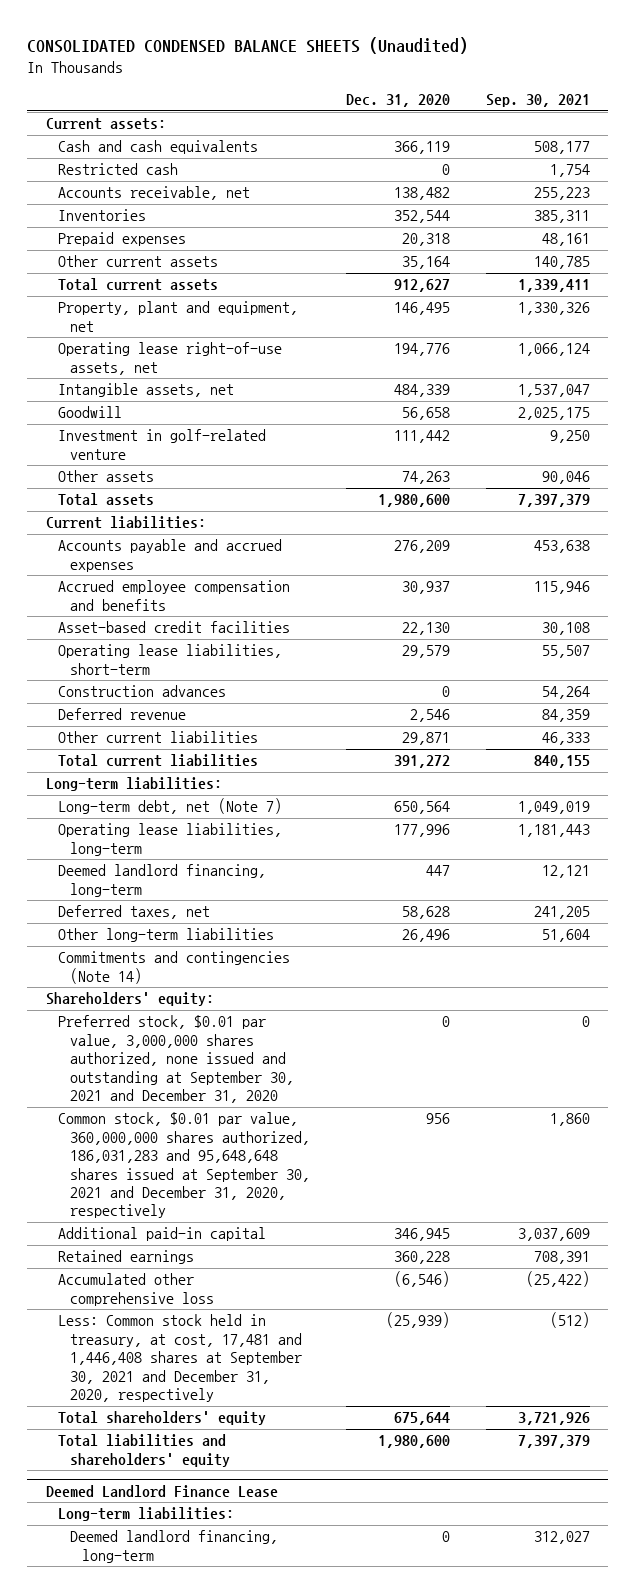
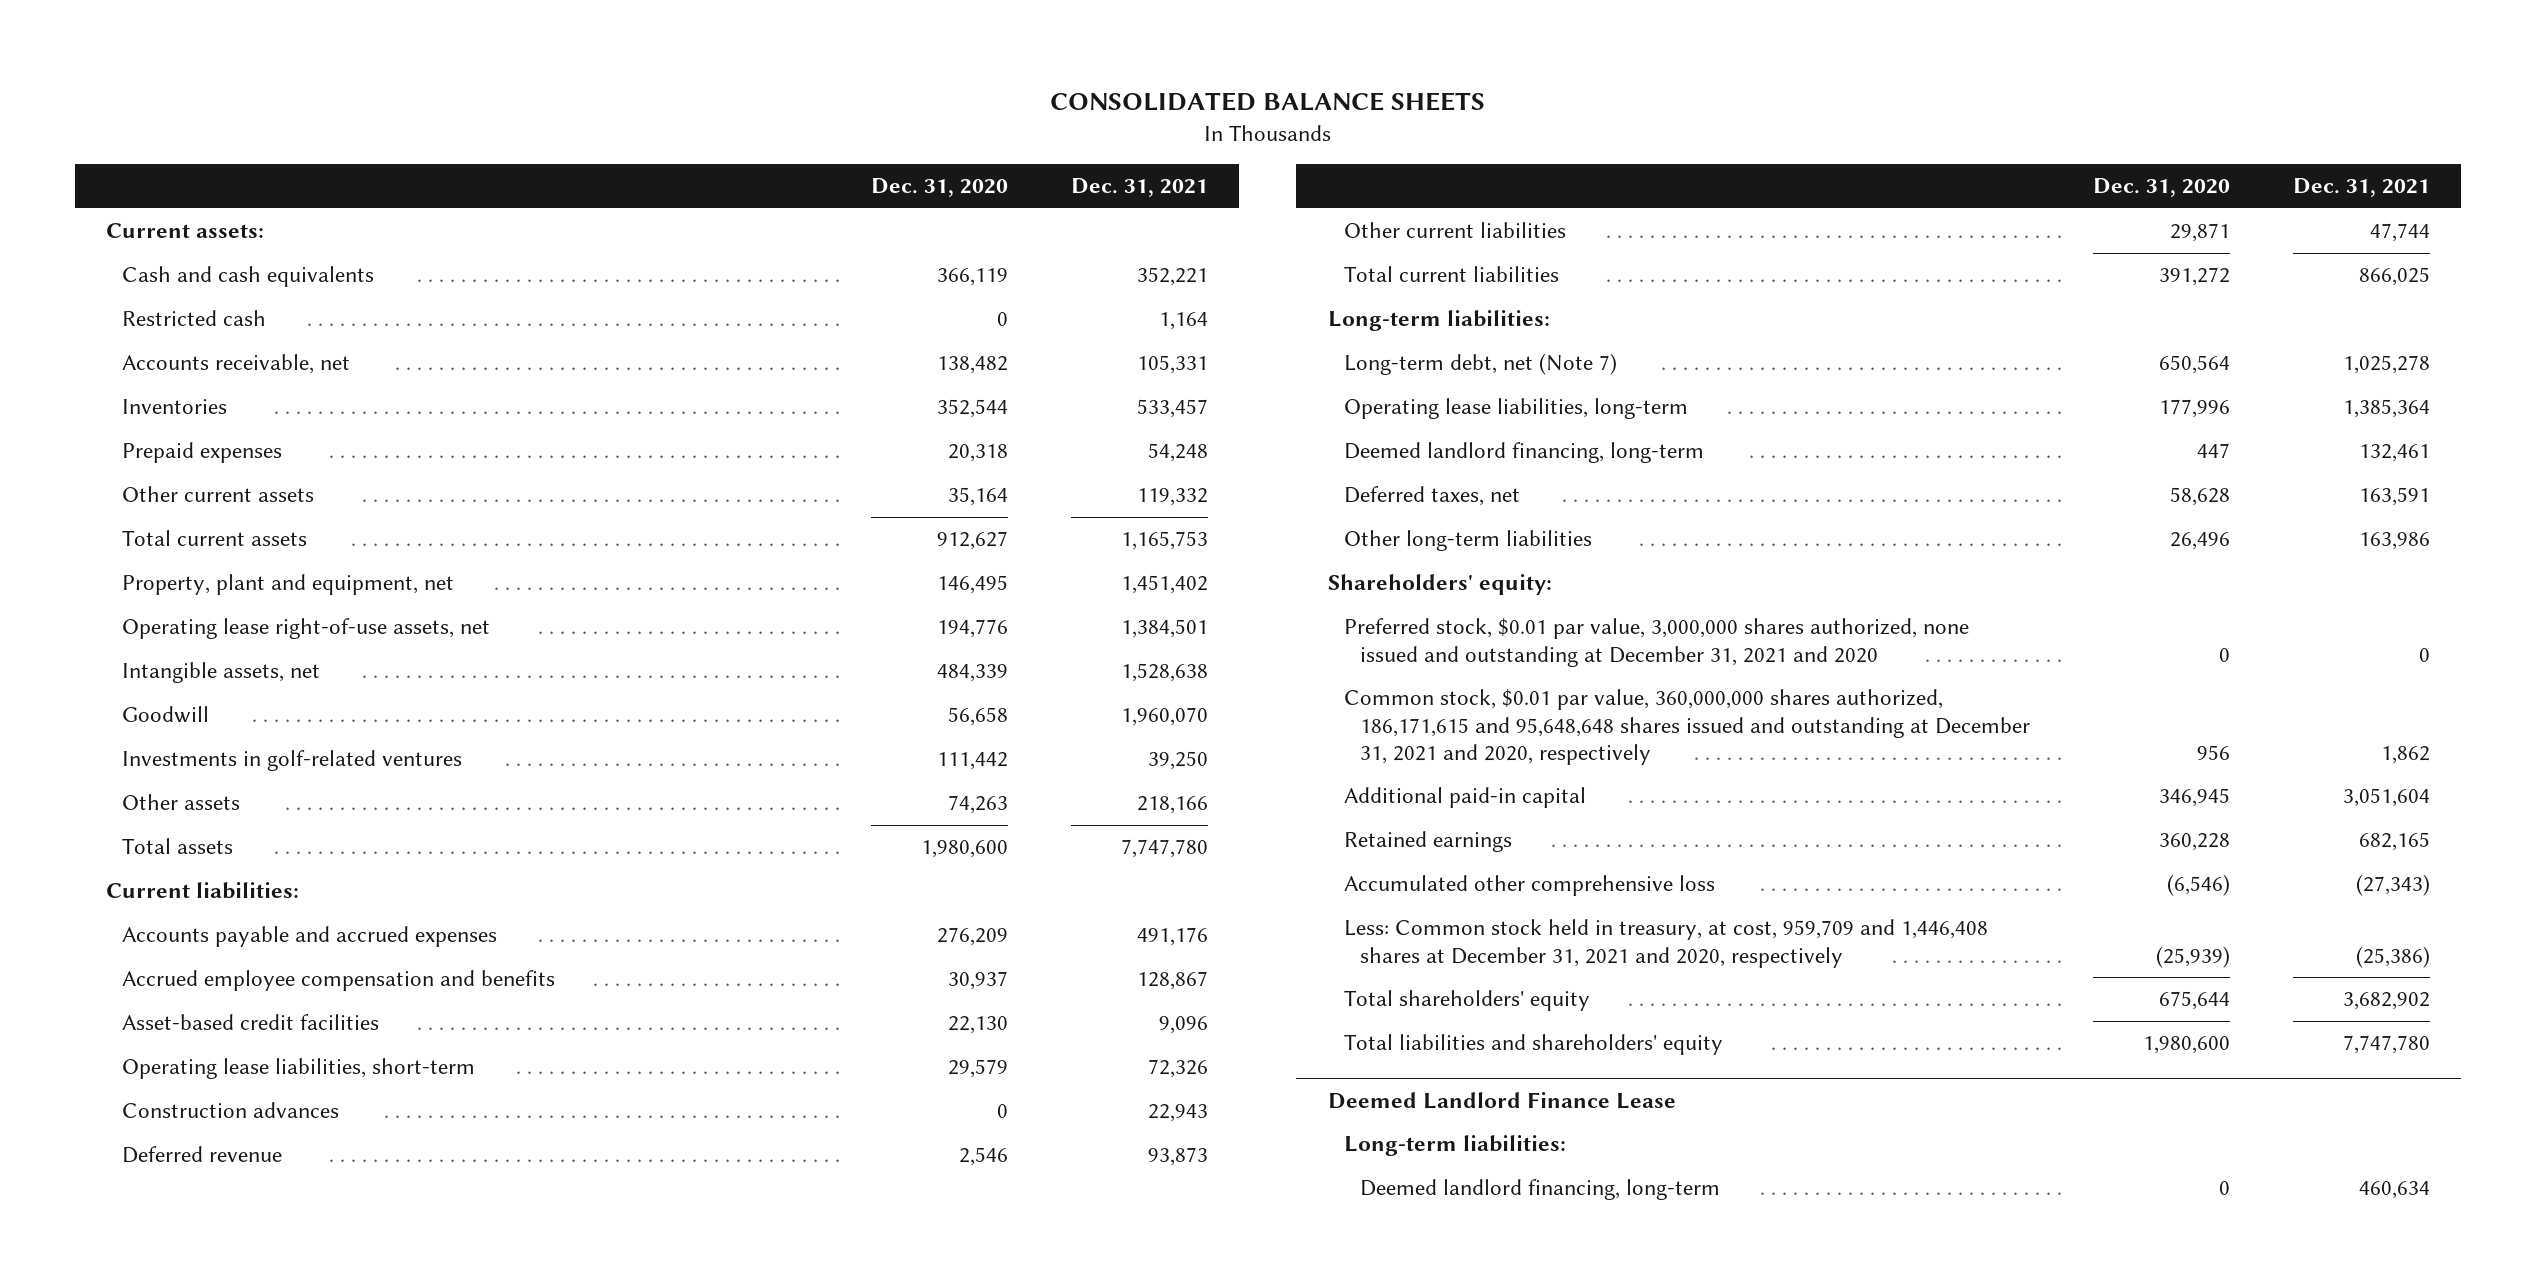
[27,37,469,55] CONSOLIDATED CONDENSED BALANCE SHEETS (Unaudited) -> [1049,92,1485,112] CONSOLIDATED BALANCE SHEETS
[486,94,591,108] Sep. 30, 2021 -> none
none -> [1071,178,1209,198] Dec. 31, 2021
[57,429,266,460] Investment in golf-related venture -> [122,750,463,772] Investments in golf-related ventures
[57,951,290,984] Commitments and contingencies (Note 14) -> none
[57,1015,294,1104] Preferred stock, $0.01 par value, 3,000,000 shares authorized, none issued and outstanding at September 30, 2021 and December 31, 2020 -> [1343,618,1969,667] Preferred stock, $0.01 par value, 3,000,000 shares authorized, none issued and outstanding at December 31, 2021 and 2020
[57,1112,310,1219] Common stock, $0.01 par value, 360,000,000 shares authorized, 186,031,283 and 95,648,648 shares issued at September 30, 2021 and December 31, 2020, respectively -> [1343,689,2031,765] Common stock, $0.01 par value, 360,000,000 shares authorized, 186,171,615 and 95,648,648 shares issued and outstanding at December 31, 2021 and 2020, respectively
[57,1314,302,1403] Less: Common stock held in treasury, at cost, 17,481 and 1,446,408 shares at September 30, 2021 and December 31, 2020, respectively -> [1343,919,1988,968] Less: Common stock held in treasury, at cost, 959,709 and 1,446,408 shares at December 31, 2021 and 2020, respectively

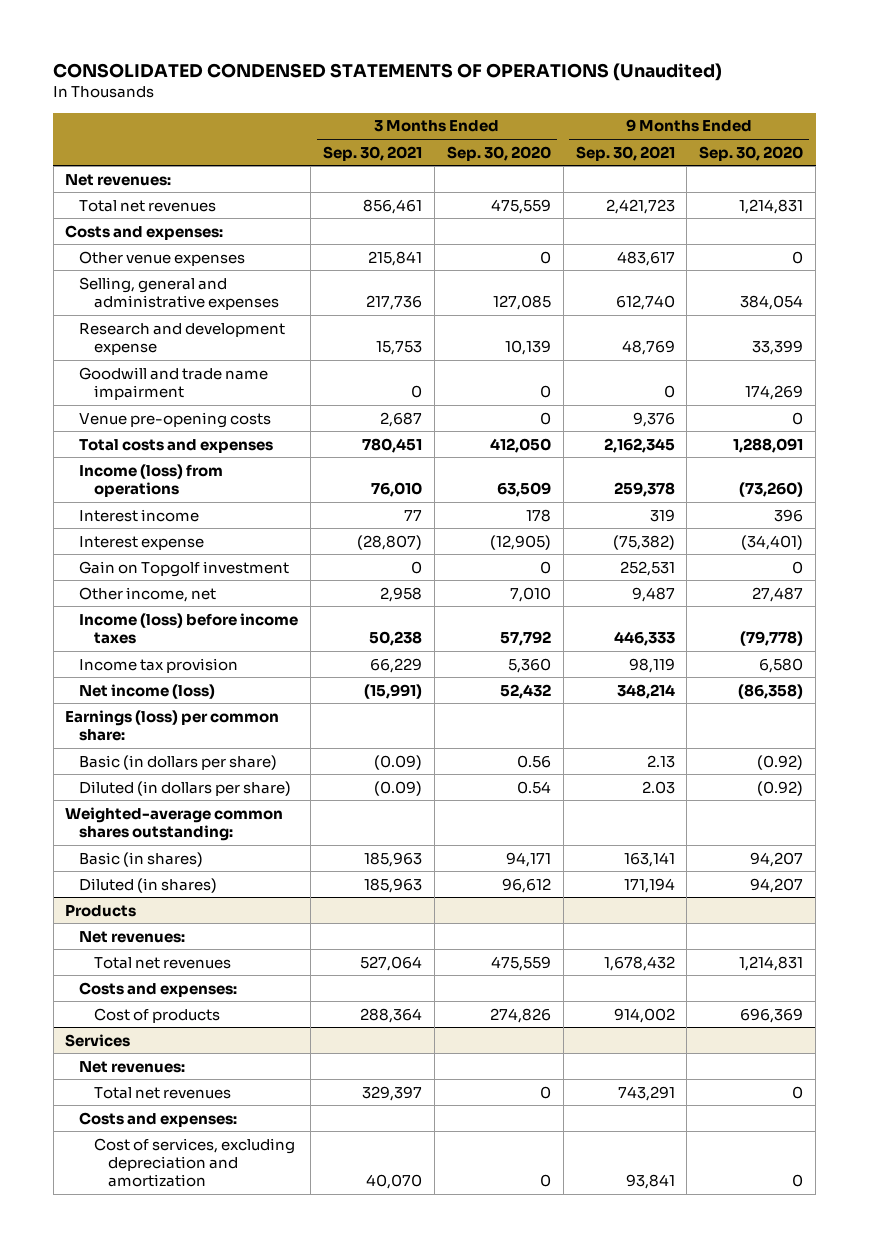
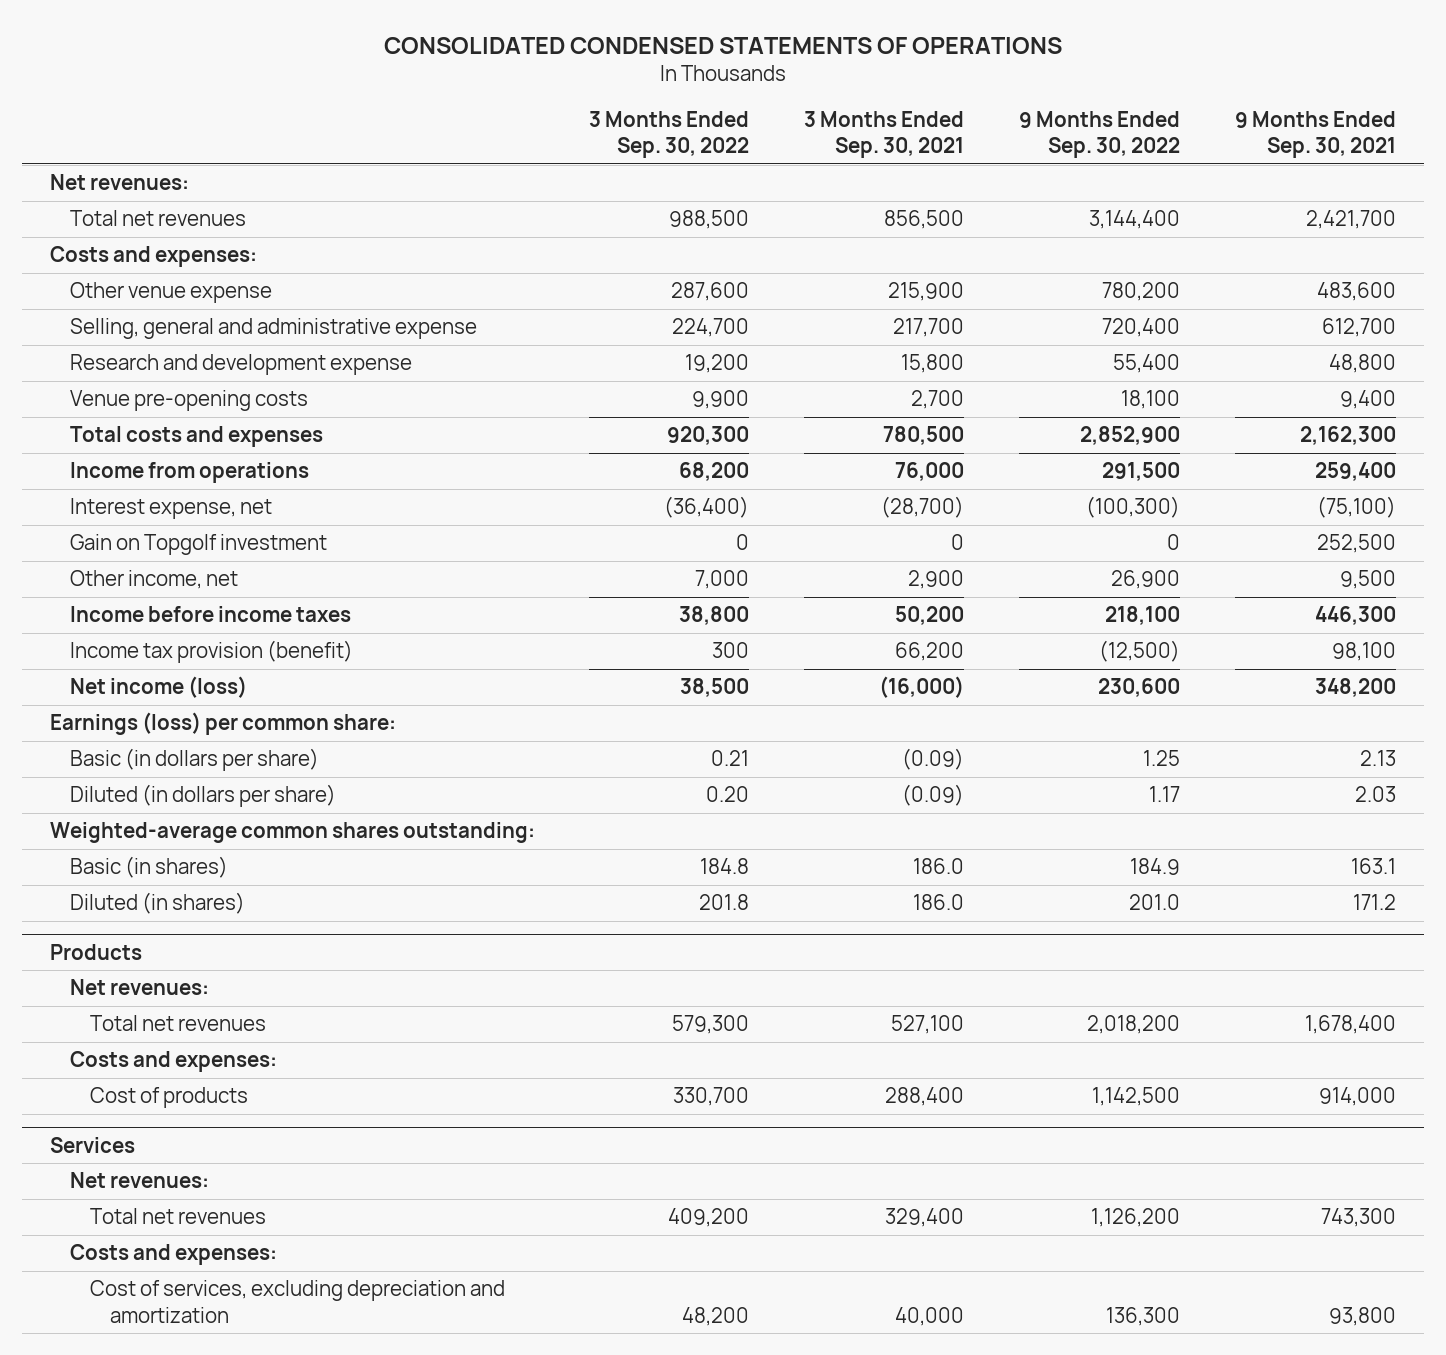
[53,62,723,81] CONSOLIDATED CONDENSED STATEMENTS OF OPERATIONS (Unaudited) -> [383,36,1062,54] CONSOLIDATED CONDENSED STATEMENTS OF OPERATIONS
[446,145,551,161] Sep. 30, 2020 -> none
[699,145,804,161] Sep. 30, 2020 -> none
none -> [589,111,750,159] 3 Months Ended Sep. 30, 2022
none -> [1019,111,1181,159] 9 Months Ended Sep. 30, 2022
[363,198,423,214] 856,461 -> [884,210,965,230] 856,500
[605,198,675,214] 2,421,723 -> [1306,210,1397,230] 2,421,700
[79,366,269,401] Goodwill and trade name impairment -> none
[79,508,200,522] Interest income -> none
[79,250,246,266] Other venue expenses -> [69,282,272,304] Other venue expense
[368,250,423,266] 215,841 -> [888,282,965,302] 215,900
[616,250,675,266] 483,617 -> [1317,282,1397,302] 483,600
[79,276,279,311] Selling, general and administrative expenses -> [69,318,477,340] Selling, general and administrative expense
[366,295,423,311] 217,736 -> [893,318,965,338] 217,700
[615,295,675,311] 612,740 -> [1322,318,1397,338] 612,700
[376,341,423,356] 15,753 -> [901,354,965,374] 15,800
[621,340,675,356] 48,769 -> [1329,354,1397,374] 48,800
[380,411,423,427] 2,687 -> [911,390,965,410] 2,700
[632,411,675,427] 9,376 -> [1340,390,1397,410] 9,400
[362,437,423,453] 780,451 -> [883,426,965,446] 780,500
[603,437,675,453] 2,162,345 -> [1300,426,1397,446] 2,162,300
[79,463,224,498] Income (loss) from operations -> [69,462,309,484] Income from operations
[371,482,423,498] 76,010 -> [895,462,965,482] 76,000
[613,482,675,498] 259,378 -> [1315,462,1397,482] 259,400
[79,535,205,550] Interest expense -> [69,498,272,520] Interest expense, net
[357,534,423,550] (28,807) -> [881,496,965,519] (28,700)
[612,534,675,550] (75,382) -> [1317,496,1397,519] (75,100)
[619,560,675,576] 252,531 -> [1317,534,1397,554] 252,500
[380,586,423,602] 2,958 -> [908,570,965,590] 2,900
[631,586,675,602] 9,487 -> [1340,570,1397,590] 9,500
[79,612,299,645] Income (loss) before income taxes -> [69,606,351,623] Income before income taxes
[369,631,423,647] 50,238 -> [895,606,965,626] 50,200
[613,631,675,647] 446,333 -> [1315,606,1397,626] 446,300
[79,657,239,673] Income tax provision -> [69,640,353,664] Income tax provision (benefit)
[370,657,423,673] 66,229 -> [895,642,965,662] 66,200
[628,657,675,673] 98,119 -> [1332,642,1397,662] 98,100
[364,683,423,699] (15,991) -> [879,676,965,699] (16,000)
[616,683,675,699] 348,214 -> [1315,678,1397,698] 348,200
[364,851,423,867] 185,963 -> [913,858,965,875] 186.0
[623,851,675,867] 163,141 -> [1351,858,1397,875] 163.1
[364,877,423,893] 185,963 -> [913,894,965,911] 186.0
[623,877,675,893] 171,194 -> [1353,894,1397,911] 171.2
[360,955,423,971] 527,064 -> [891,1015,965,1035] 527,100
[603,955,675,971] 1,678,432 -> [1305,1015,1397,1035] 1,678,400
[360,1007,423,1023] 288,364 -> [885,1087,965,1107] 288,400
[613,1007,675,1023] 914,002 -> [1319,1087,1397,1107] 914,000
[362,1085,423,1101] 329,397 -> [885,1208,965,1228] 329,400
[617,1085,675,1101] 743,291 -> [1321,1208,1397,1228] 743,300
[366,1174,423,1190] 40,070 -> [895,1306,965,1326] 40,000
[625,1174,675,1190] 93,841 -> [1329,1306,1397,1326] 93,800

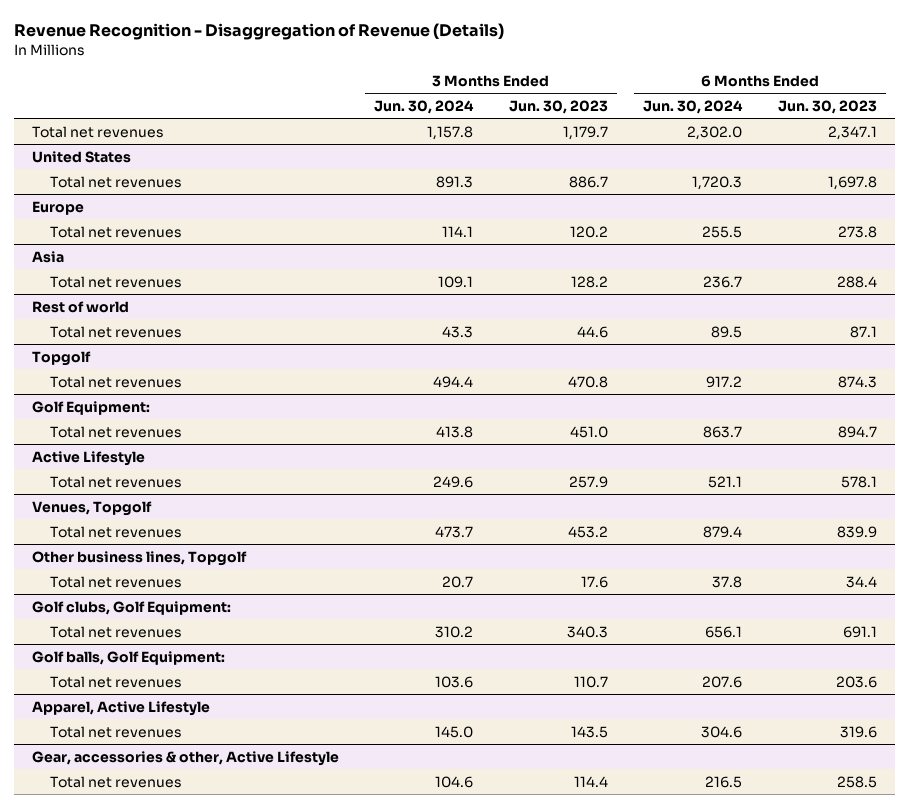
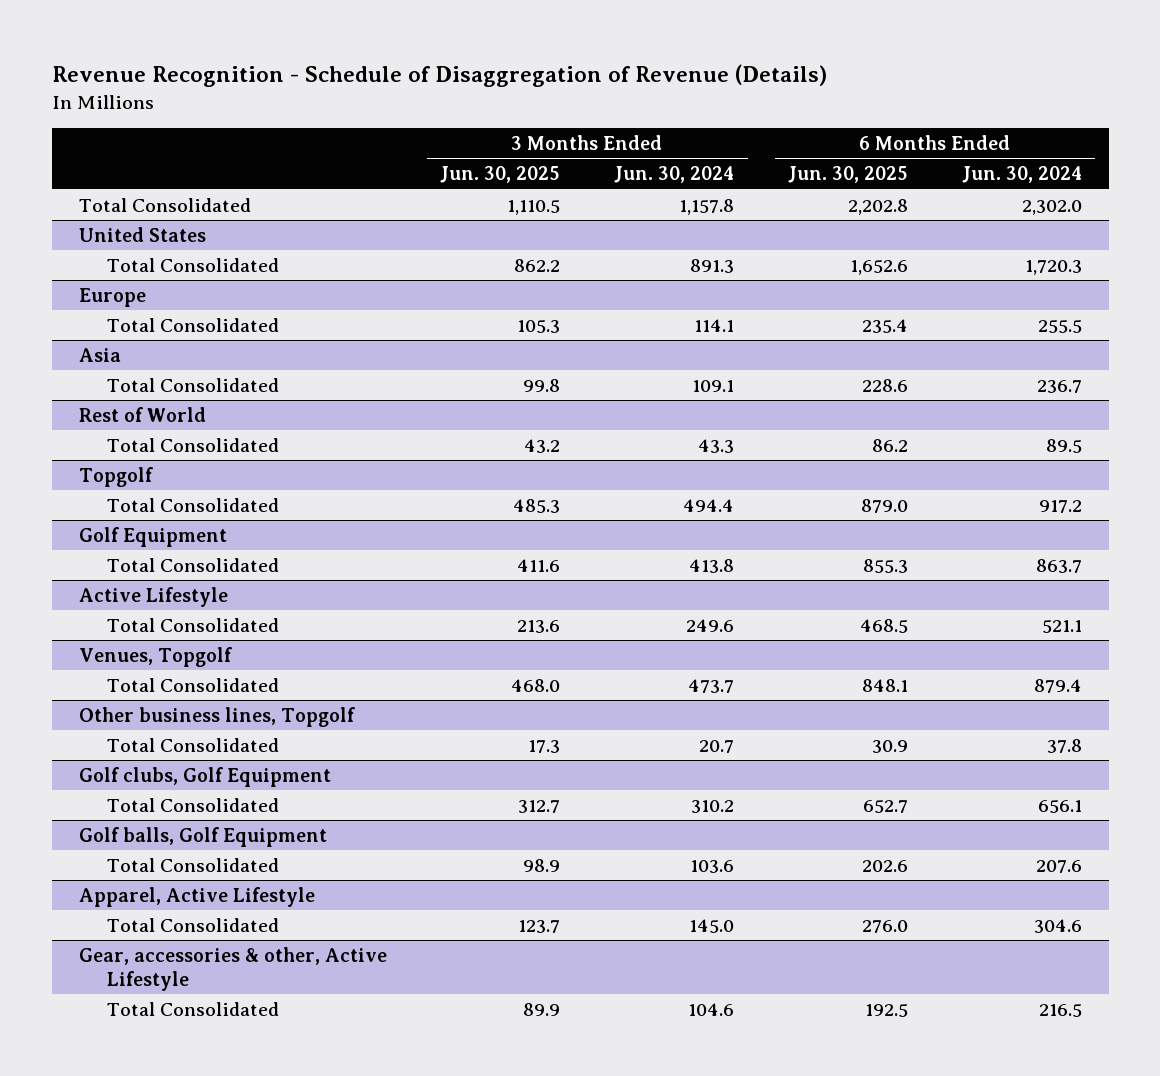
[13,22,504,40] Revenue Recognition - Disaggregation of Revenue (Details) -> [51,64,827,88] Revenue Recognition - Schedule of Disaggregation of Revenue (Details)
[508,100,608,115] Jun. 30, 2023 -> none
[778,100,878,115] Jun. 30, 2023 -> none
none -> [440,166,561,184] Jun. 30, 2025
none -> [788,166,909,184] Jun. 30, 2025
[31,125,164,138] Total net revenues -> [78,197,251,212] Total Consolidated
[49,175,182,188] Total net revenues -> [106,257,279,272] Total Consolidated
[49,225,182,238] Total net revenues -> [106,317,279,332] Total Consolidated
[49,275,182,288] Total net revenues -> [106,377,279,392] Total Consolidated
[31,300,129,313] Rest of world -> [78,406,206,422] Rest of World
[49,325,182,338] Total net revenues -> [106,437,279,452] Total Consolidated
[49,375,182,388] Total net revenues -> [106,497,279,512] Total Consolidated
[31,400,150,415] Golf Equipment: -> [78,526,227,547] Golf Equipment
[49,425,182,438] Total net revenues -> [106,557,279,572] Total Consolidated
[49,475,182,488] Total net revenues -> [106,617,279,632] Total Consolidated
[49,525,182,538] Total net revenues -> [106,677,279,692] Total Consolidated
[49,575,182,588] Total net revenues -> [106,737,279,752] Total Consolidated
[31,600,231,615] Golf clubs, Golf Equipment: -> [78,766,331,787] Golf clubs, Golf Equipment
[49,625,182,638] Total net revenues -> [106,797,279,812] Total Consolidated
[31,650,225,665] Golf balls, Golf Equipment: -> [78,826,327,847] Golf balls, Golf Equipment
[49,675,182,688] Total net revenues -> [106,857,279,872] Total Consolidated
[49,725,182,738] Total net revenues -> [106,917,279,932] Total Consolidated
[49,775,182,788] Total net revenues -> [106,1001,279,1016] Total Consolidated

